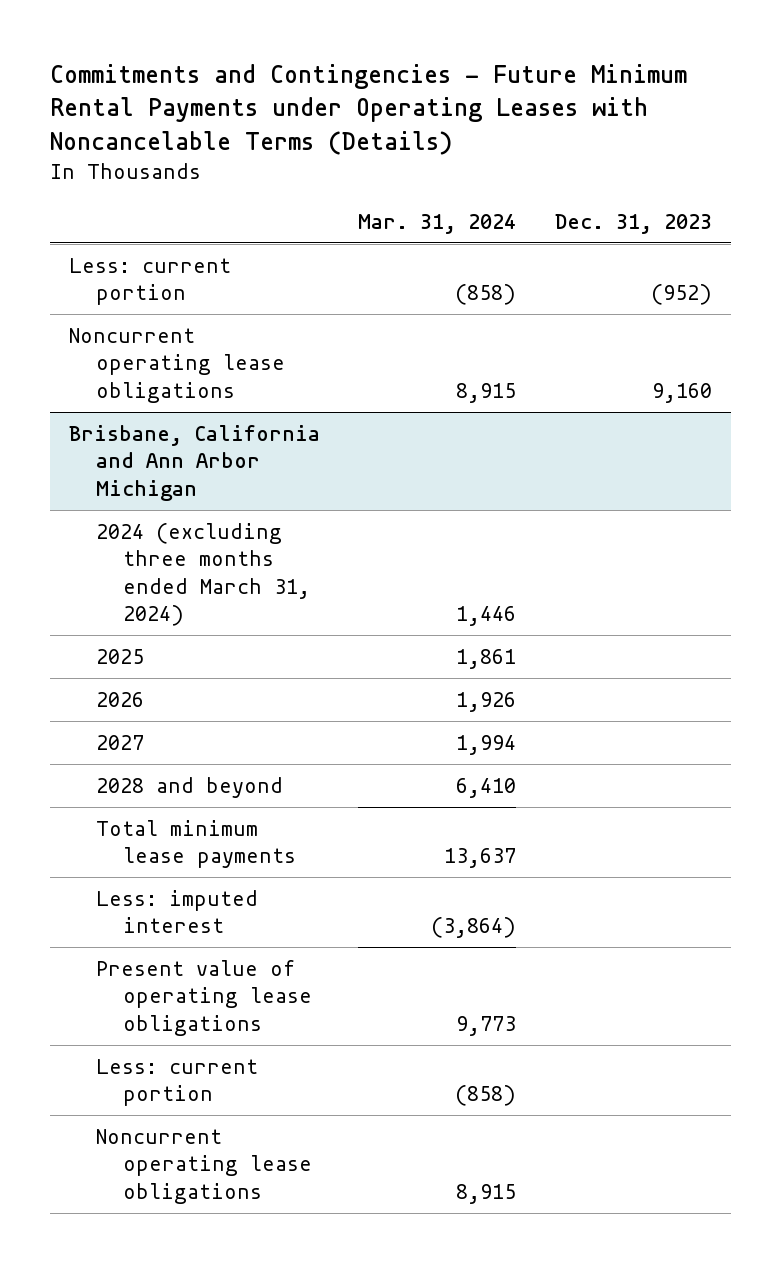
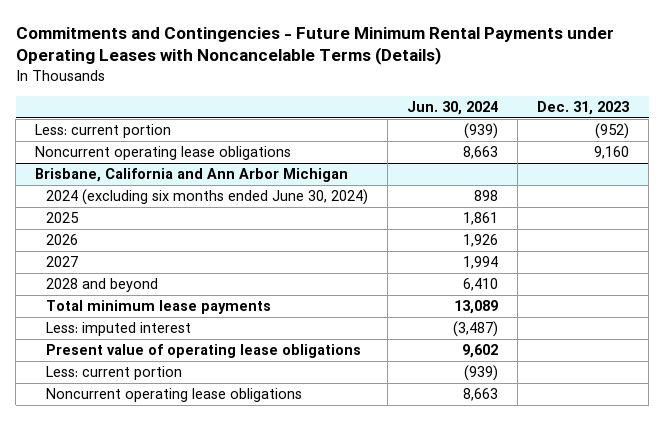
[358,213,517,234] Mar. 31, 2024 -> none
none -> [407,101,499,116] Jun. 30, 2024
[96,522,311,627] 2024 (excluding three months ended March 31, 2024) -> [46,189,369,206] 2024 (excluding six months ended June 30, 2024)

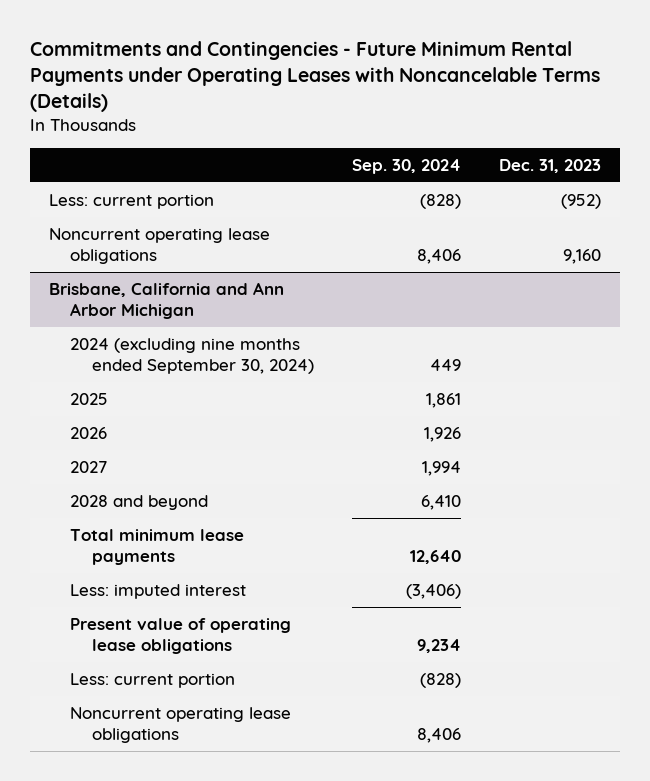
[407,101,499,116] Jun. 30, 2024 -> none
none -> [351,158,461,174] Sep. 30, 2024
[46,189,369,206] 2024 (excluding six months ended June 30, 2024) -> [70,337,314,375] 2024 (excluding nine months ended September 30, 2024)

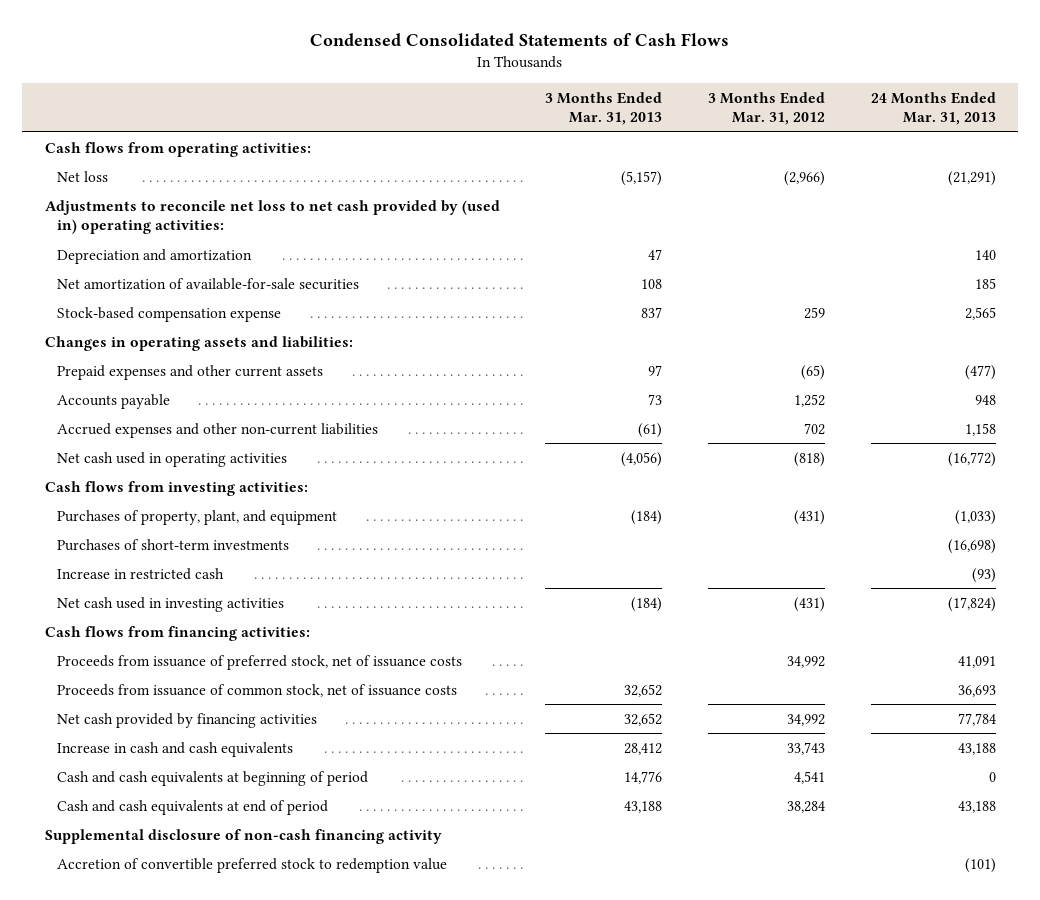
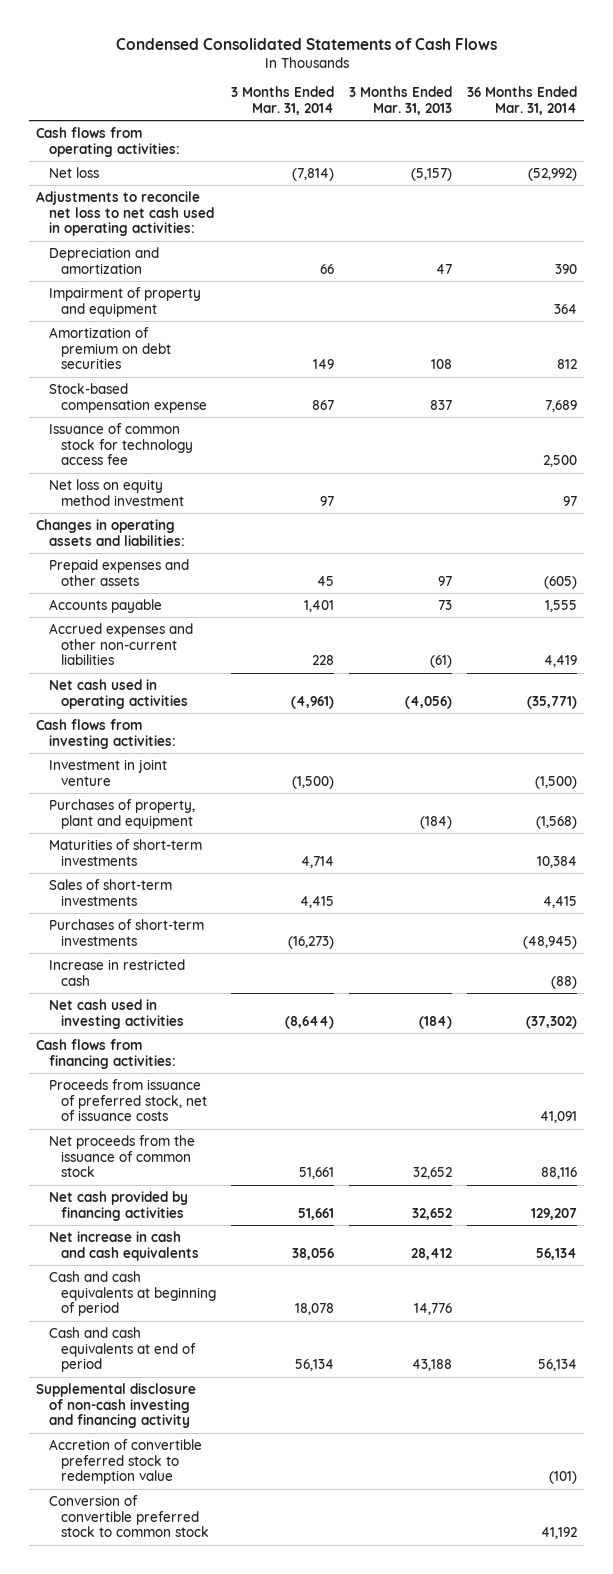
[707,91,825,126] 3 Months Ended Mar. 31, 2012 -> none
[870,91,996,126] 24 Months Ended Mar. 31, 2013 -> none
none -> [230,86,334,116] 3 Months Ended Mar. 31, 2014
none -> [466,86,577,116] 36 Months Ended Mar. 31, 2014
[44,199,500,235] Adjustments to reconcile net loss to net cash provided by (used in) operating activities: -> [36,190,214,237] Adjustments to reconcile net loss to net cash used in operating activities:
none -> [48,286,201,317] Impairment of property and equipment
[56,277,359,290] Net amortization of available-for-sale securities -> [48,326,171,370] Amortization of premium on debt securities
none -> [48,422,193,466] Issuance of common stock for technology access fee
none -> [48,478,184,506] Net loss on equity method investment
[56,364,323,380] Prepaid expenses and other current assets -> [48,558,189,586] Prepaid expenses and other assets
none -> [48,758,167,786] Investment in joint venture
[56,509,337,525] Purchases of property, plant, and equipment -> [48,798,195,829] Purchases of property, plant and equipment
none -> [48,838,202,866] Maturities of short-term investments
none -> [48,878,172,906] Sales of short-term investments
[56,683,457,697] Proceeds from issuance of common stock, net of issuance costs -> [48,1134,195,1178] Net proceeds from the issuance of common stock
[56,741,293,757] Increase in cash and cash equivalents -> [48,1230,199,1261] Net increase in cash and cash equivalents
[44,828,442,844] Supplemental disclosure of non-cash financing activity -> [36,1382,197,1429] Supplemental disclosure of non-cash investing and financing activity
none -> [48,1494,209,1538] Conversion of convertible preferred stock to common stock

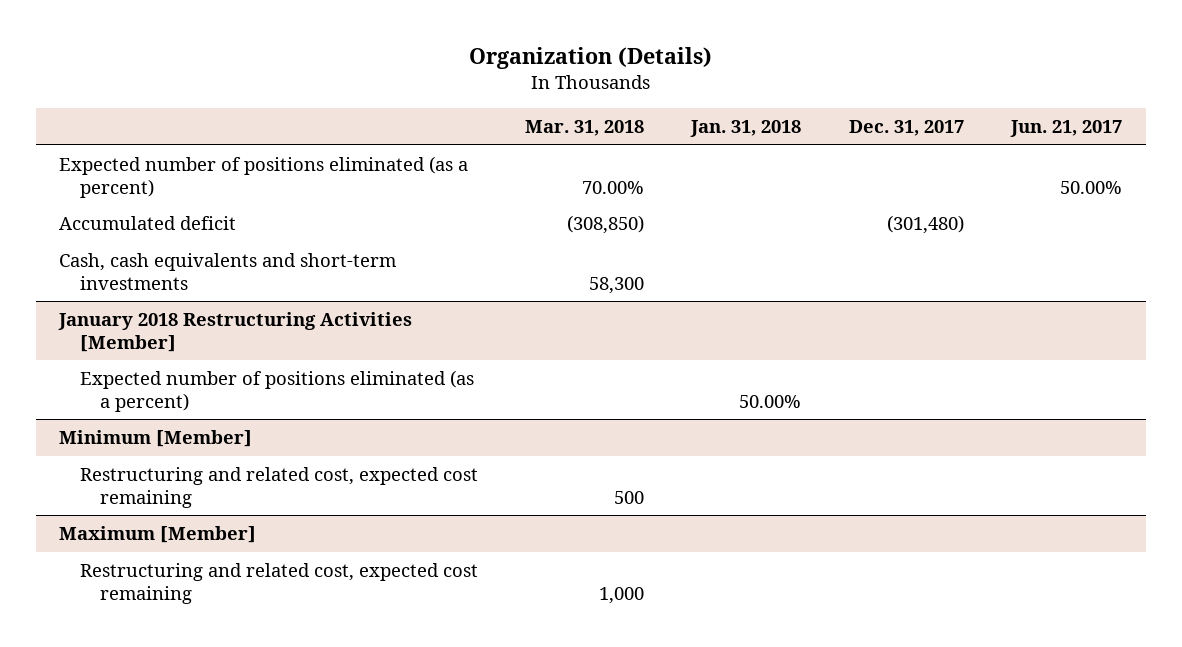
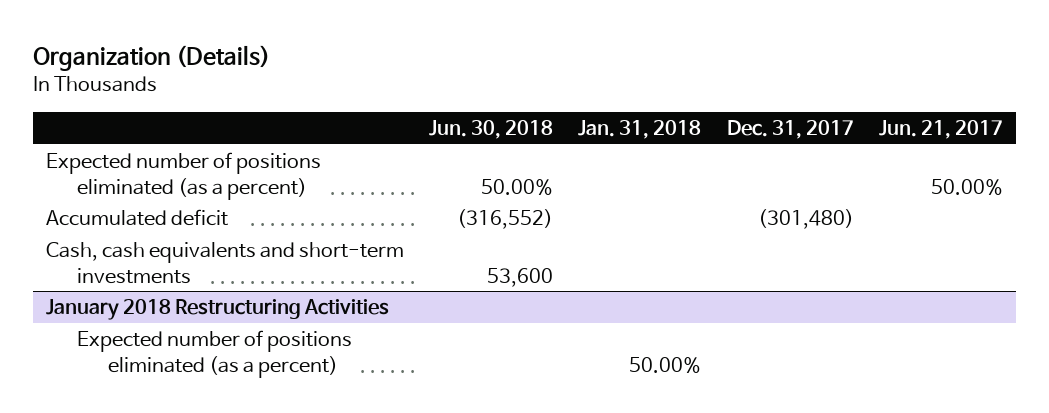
[525,120,645,137] Mar. 31, 2018 -> none
none -> [428,119,553,139] Jun. 30, 2018
[58,312,413,352] January 2018 Restructuring Activities [Member] -> [45,299,389,321] January 2018 Restructuring Activities
[59,430,253,448] Minimum [Member] -> none
[79,467,478,508] Restructuring and related cost, expected cost remaining -> none
[59,526,257,544] Maximum [Member] -> none
[79,563,478,604] Restructuring and related cost, expected cost remaining -> none

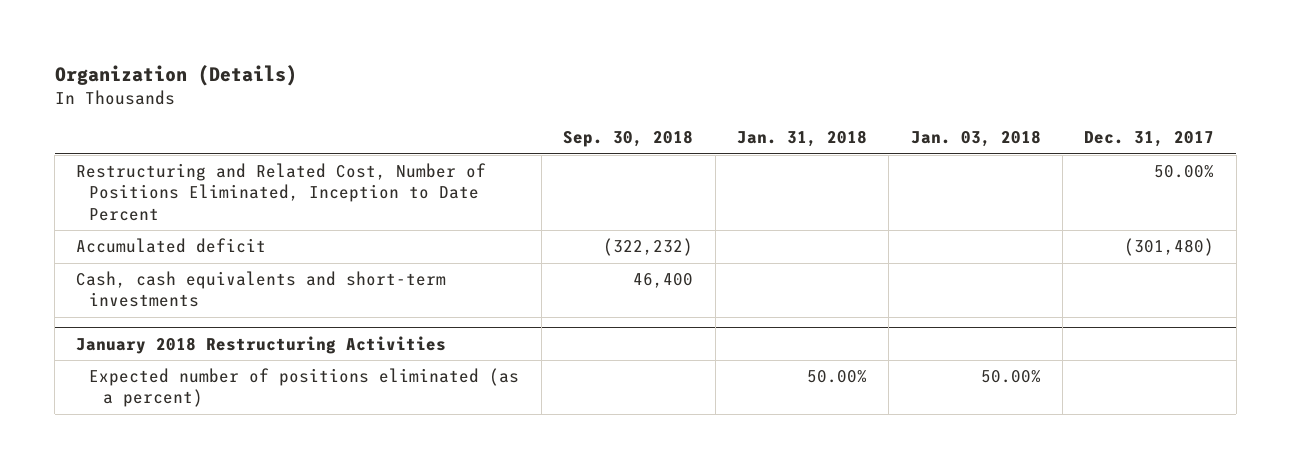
[428,119,553,139] Jun. 30, 2018 -> none
[879,119,1004,139] Jun. 21, 2017 -> none
none -> [563,130,694,148] Sep. 30, 2018
none -> [910,130,1041,148] Jan. 03, 2018
[45,152,321,200] Expected number of positions eliminated (as a percent) -> none
none -> [76,163,487,221] Restructuring and Related Cost, Number of Positions Eliminated, Inception to Date Percent

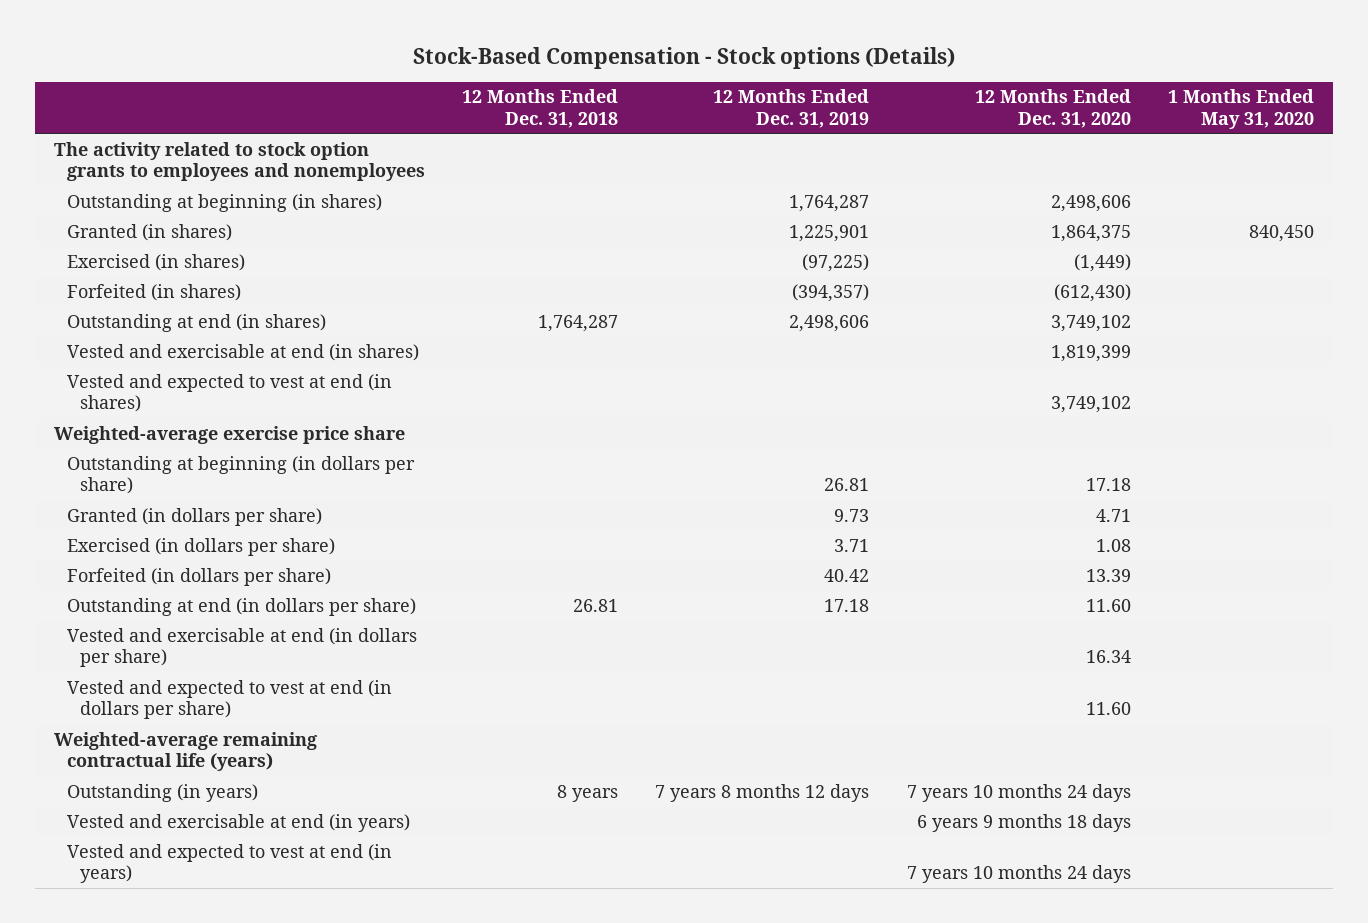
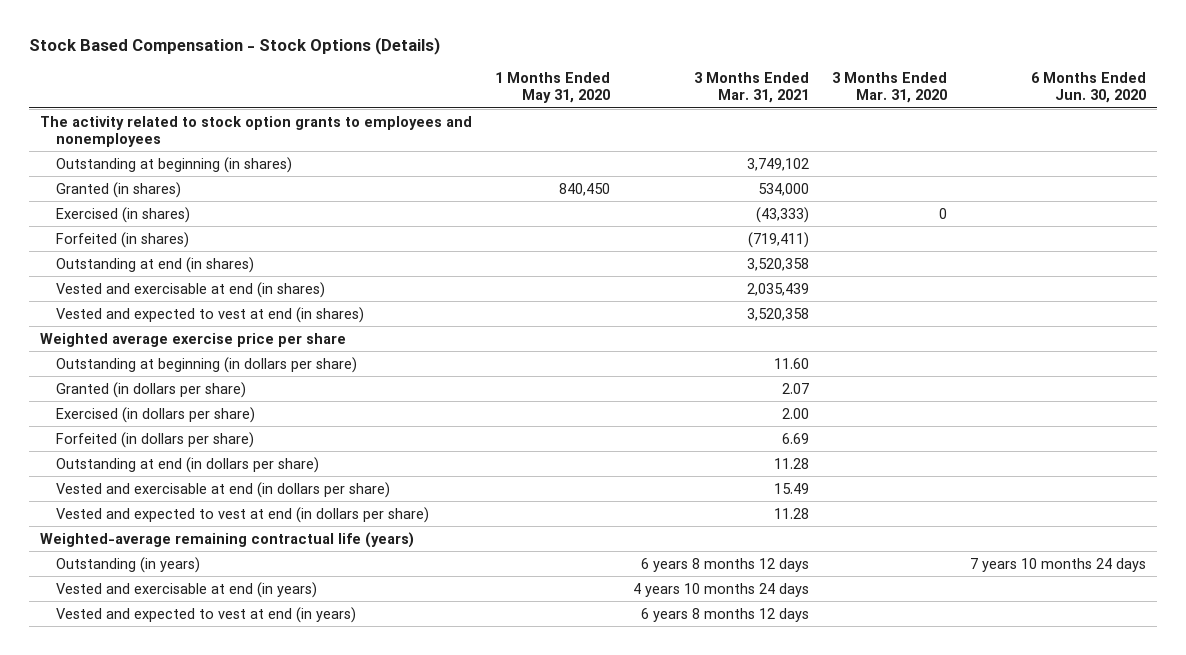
[413,46,956,69] Stock-Based Compensation - Stock options (Details) -> [28,37,440,56] Stock Based Compensation - Stock Options (Details)
[462,89,619,128] 12 Months Ended Dec. 31, 2018 -> none
[713,89,870,128] 12 Months Ended Dec. 31, 2019 -> none
[974,89,1131,128] 12 Months Ended Dec. 31, 2020 -> none
none -> [693,72,809,104] 3 Months Ended Mar. 31, 2021
none -> [831,72,947,104] 3 Months Ended Mar. 31, 2020
none -> [1030,72,1146,104] 6 Months Ended Jun. 30, 2020
[54,425,406,444] Weighted-average exercise price share -> [40,332,347,347] Weighted average exercise price per share

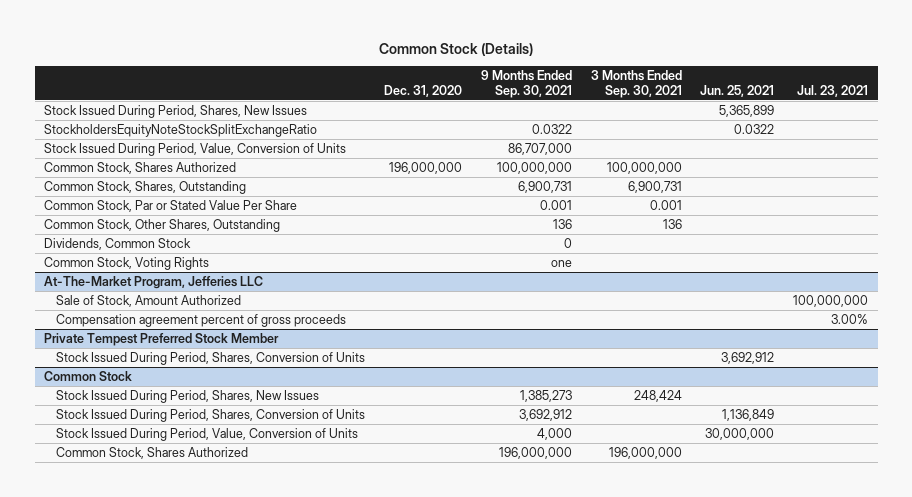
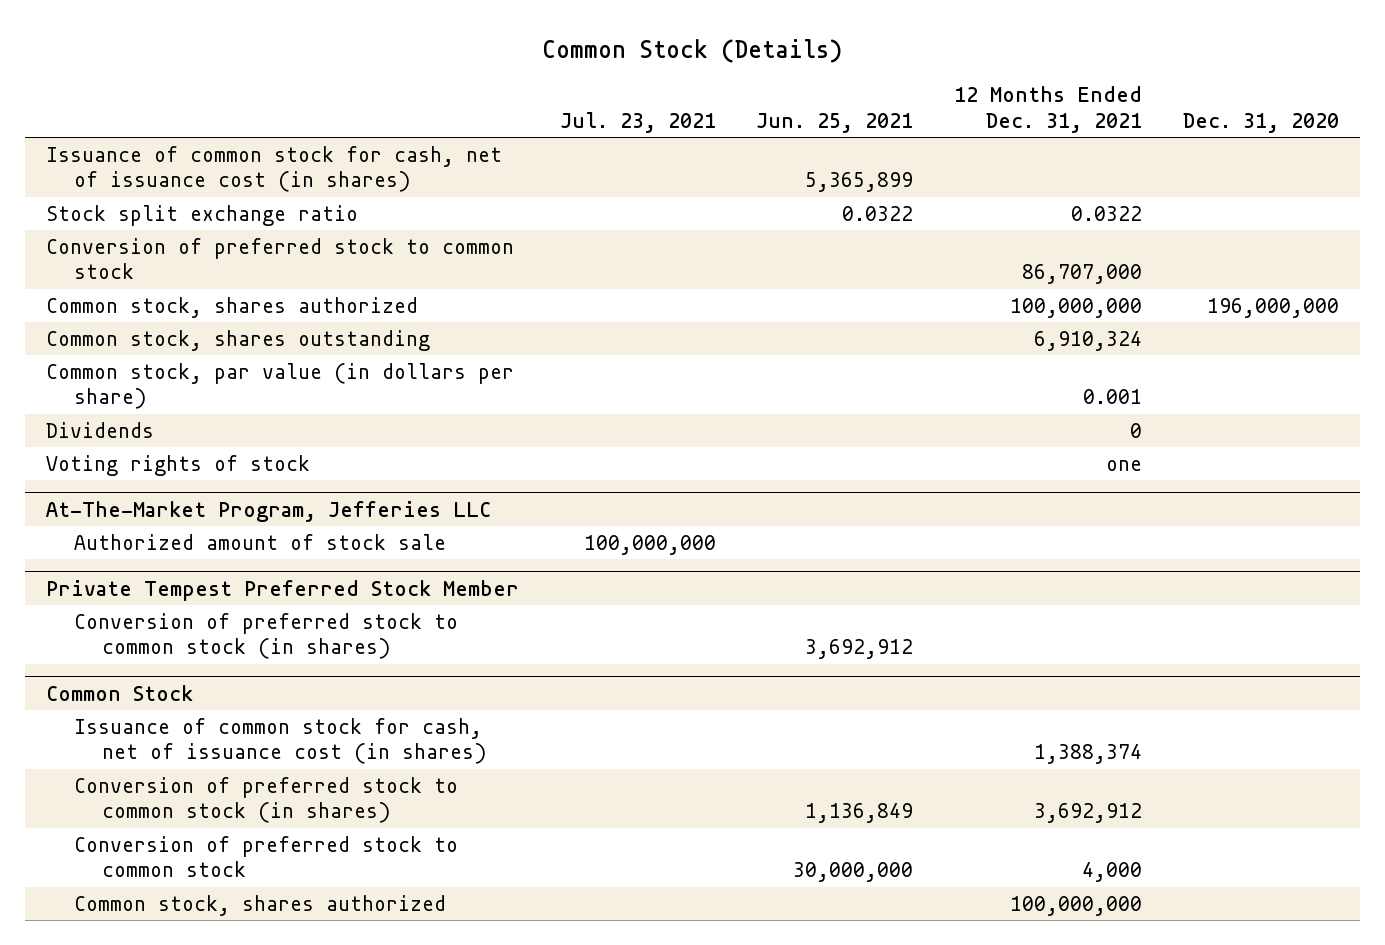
[480,69,572,99] 9 Months Ended Sep. 30, 2021 -> none
[590,69,682,99] 3 Months Ended Sep. 30, 2021 -> none
none -> [954,86,1143,133] 12 Months Ended Dec. 31, 2021
[44,218,281,232] Common Stock, Other Shares, Outstanding -> none
[44,104,308,118] Stock Issued During Period, Shares, New Issues -> [45,145,502,193] Issuance of common stock for cash, net of issuance cost (in shares)
[44,123,318,137] StockholdersEquityNoteStockSplitExchangeRatio -> [45,204,358,226] Stock split exchange ratio
[44,142,347,156] Stock Issued During Period, Value, Conversion of Units -> [45,237,514,280] Conversion of preferred stock to common stock
[44,161,237,174] Common Stock, Shares Authorized -> [45,296,418,318] Common stock, shares authorized
[44,180,247,194] Common Stock, Shares, Outstanding -> [45,329,430,351] Common stock, shares outstanding
[44,199,298,212] Common Stock, Par or Stated Value Per Share -> [45,362,514,410] Common stock, par value (in dollars per share)
[44,237,192,250] Dividends, Common Stock -> [45,421,154,438] Dividends
[44,256,210,270] Common Stock, Voting Rights -> [45,454,310,476] Voting rights of stock
[56,313,347,327] Compensation agreement percent of gross proceeds -> none
[56,294,242,307] Sale of Stock, Amount Authorized -> [73,533,446,550] Authorized amount of stock sale
[56,351,366,365] Stock Issued During Period, Shares, Conversion of Units -> [73,612,458,660] Conversion of preferred stock to common stock (in shares)
[56,389,320,403] Stock Issued During Period, Shares, New Issues -> [73,717,487,765] Issuance of common stock for cash, net of issuance cost (in shares)
[56,408,366,422] Stock Issued During Period, Shares, Conversion of Units -> [73,776,458,824] Conversion of preferred stock to common stock (in shares)
[56,427,359,441] Stock Issued During Period, Value, Conversion of Units -> [73,835,458,878] Conversion of preferred stock to common stock
[56,446,249,459] Common Stock, Shares Authorized -> [73,894,446,916] Common stock, shares authorized

